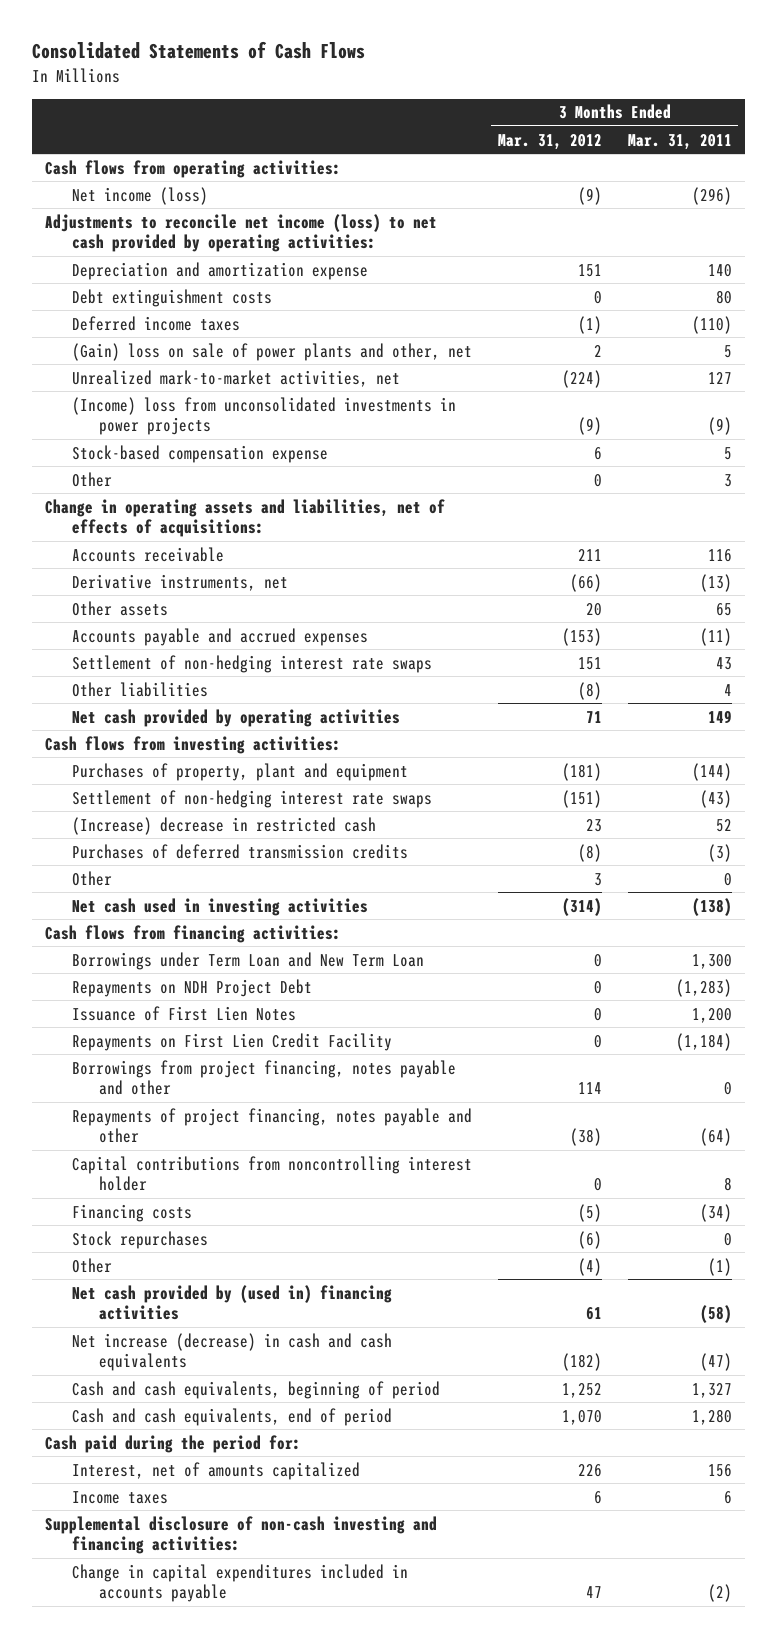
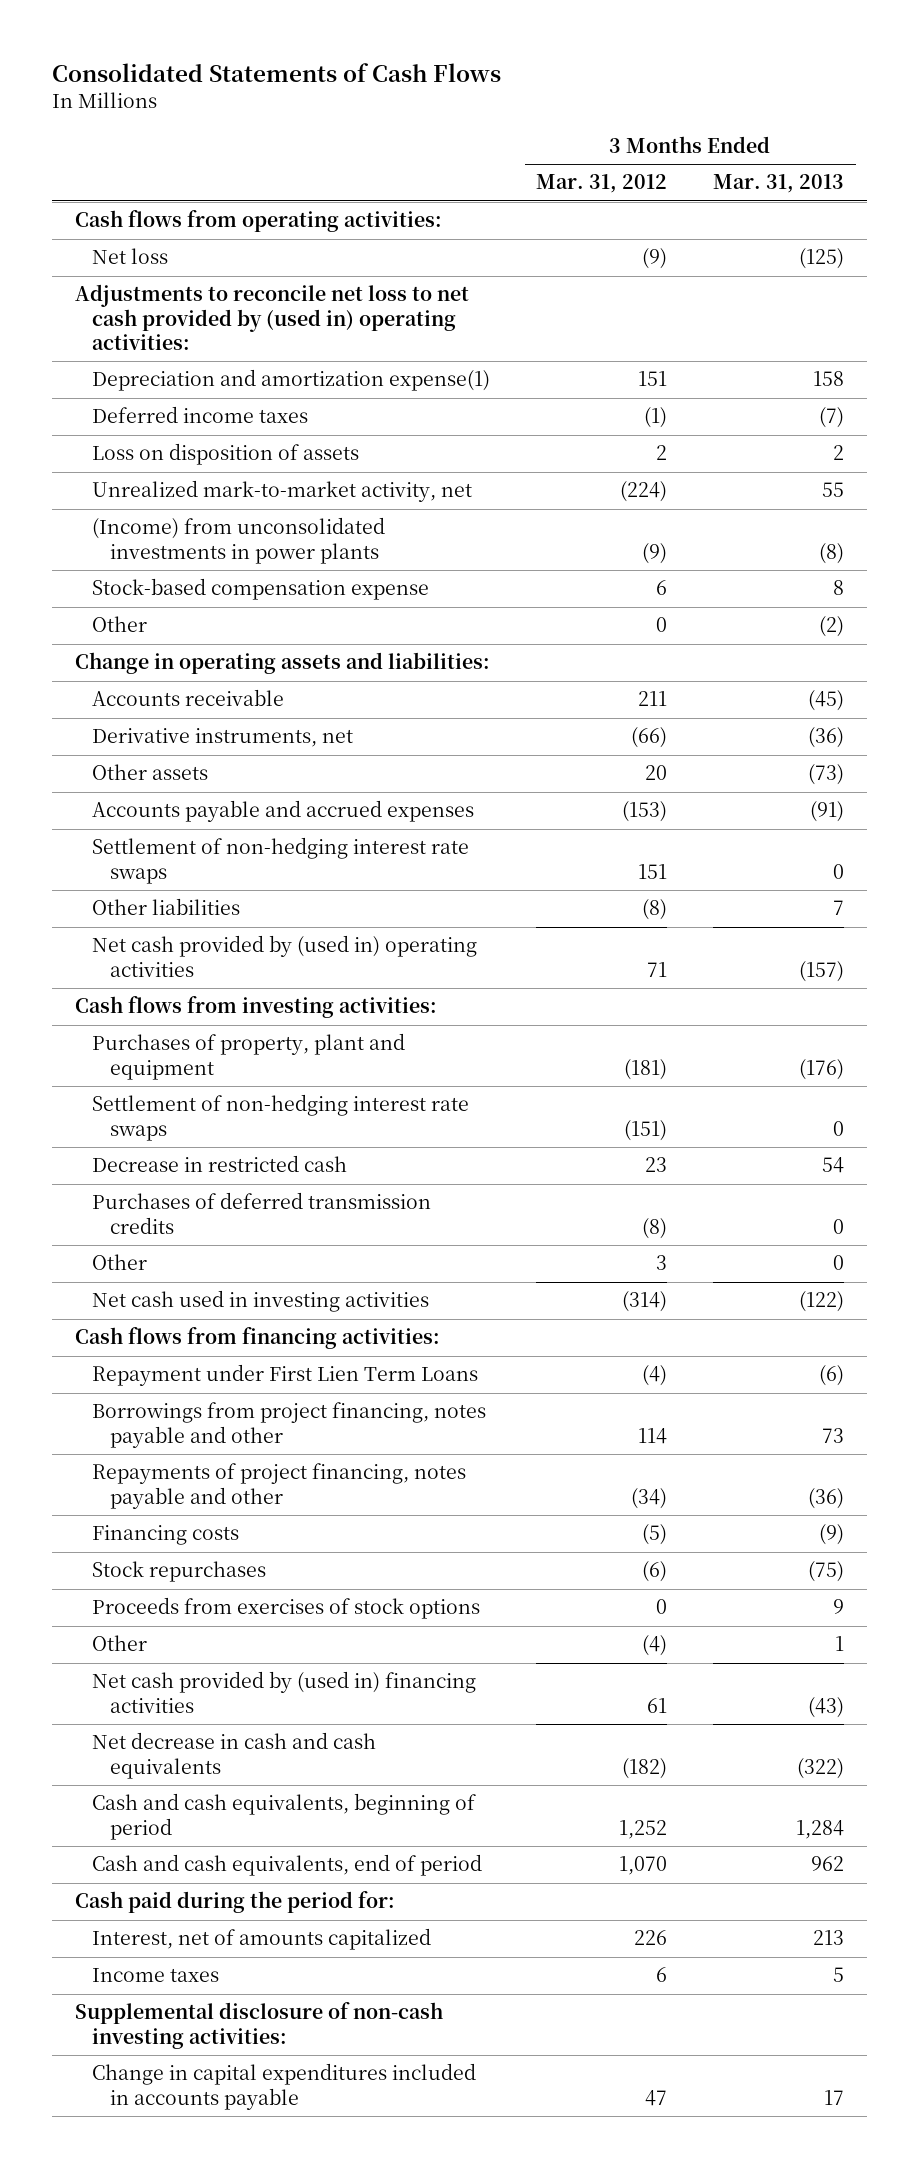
[627,133,732,150] Mar. 31, 2011 -> none
none -> [713,174,845,194] Mar. 31, 2013
[71,288,272,307] Debt extinguishment costs -> none
[71,186,208,205] Net income (loss) -> [92,248,169,265] Net loss
[44,213,437,253] Adjustments to reconcile net income (loss) to net cash provided by operating activities: -> [74,284,469,351] Adjustments to reconcile net loss to net cash provided by (used in) operating activities:
[71,261,368,280] Depreciation and amortization expense -> [92,369,491,392] Depreciation and amortization expense(1)
[71,342,472,361] (Gain) loss on sale of power plants and other, net -> [92,443,360,466] Loss on disposition of assets
[71,369,400,387] Unrealized mark-to-market activities, net -> [92,480,473,503] Unrealized mark-to-market activity, net
[71,396,456,436] (Income) loss from unconsolidated investments in power projects -> [92,517,386,564] (Income) from unconsolidated investments in power plants
[44,498,445,538] Change in operating assets and liabilities, net of effects of acquisitions: -> [74,652,490,675] Change in operating assets and liabilities:
[71,708,400,727] Net cash provided by operating activities -> [92,935,478,977] Net cash provided by (used in) operating activities
[71,816,376,835] (Increase) decrease in restricted cash -> [92,1155,348,1173] Decrease in restricted cash
[71,951,424,970] Borrowings under Term Loan and New Term Loan -> none
[71,978,312,997] Repayments on NDH Project Debt -> none
[71,1005,296,1021] Issuance of First Lien Notes -> none
[71,1032,392,1051] Repayments on First Lien Credit Facility -> none
none -> [92,1364,479,1387] Repayment under First Lien Term Loans
[71,1155,472,1192] Capital contributions from noncontrolling interest holder -> none
[569,1128,602,1147] (38) -> [631,1487,668,1509] (34)
none -> [92,1597,481,1620] Proceeds from exercises of stock options
[71,1332,392,1372] Net increase (decrease) in cash and cash equivalents -> [92,1732,377,1779] Net decrease in cash and cash equivalents
[44,1515,437,1555] Supplemental disclosure of non-cash investing and financing activities: -> [74,2002,443,2049] Supplemental disclosure of non-cash investing activities:

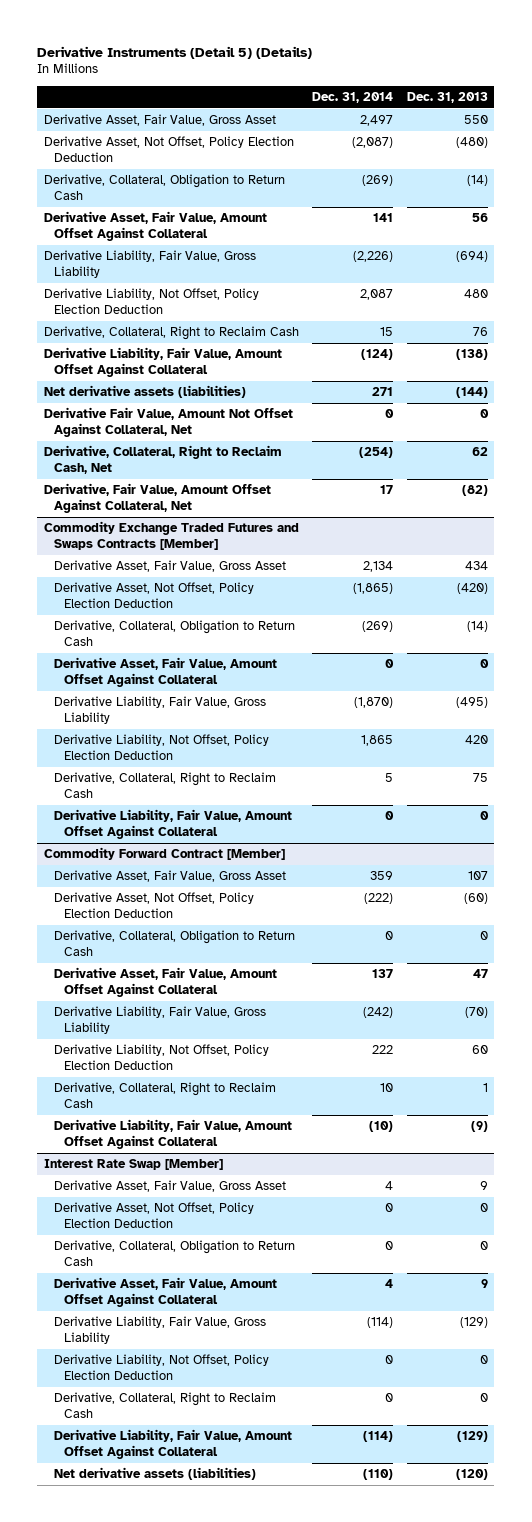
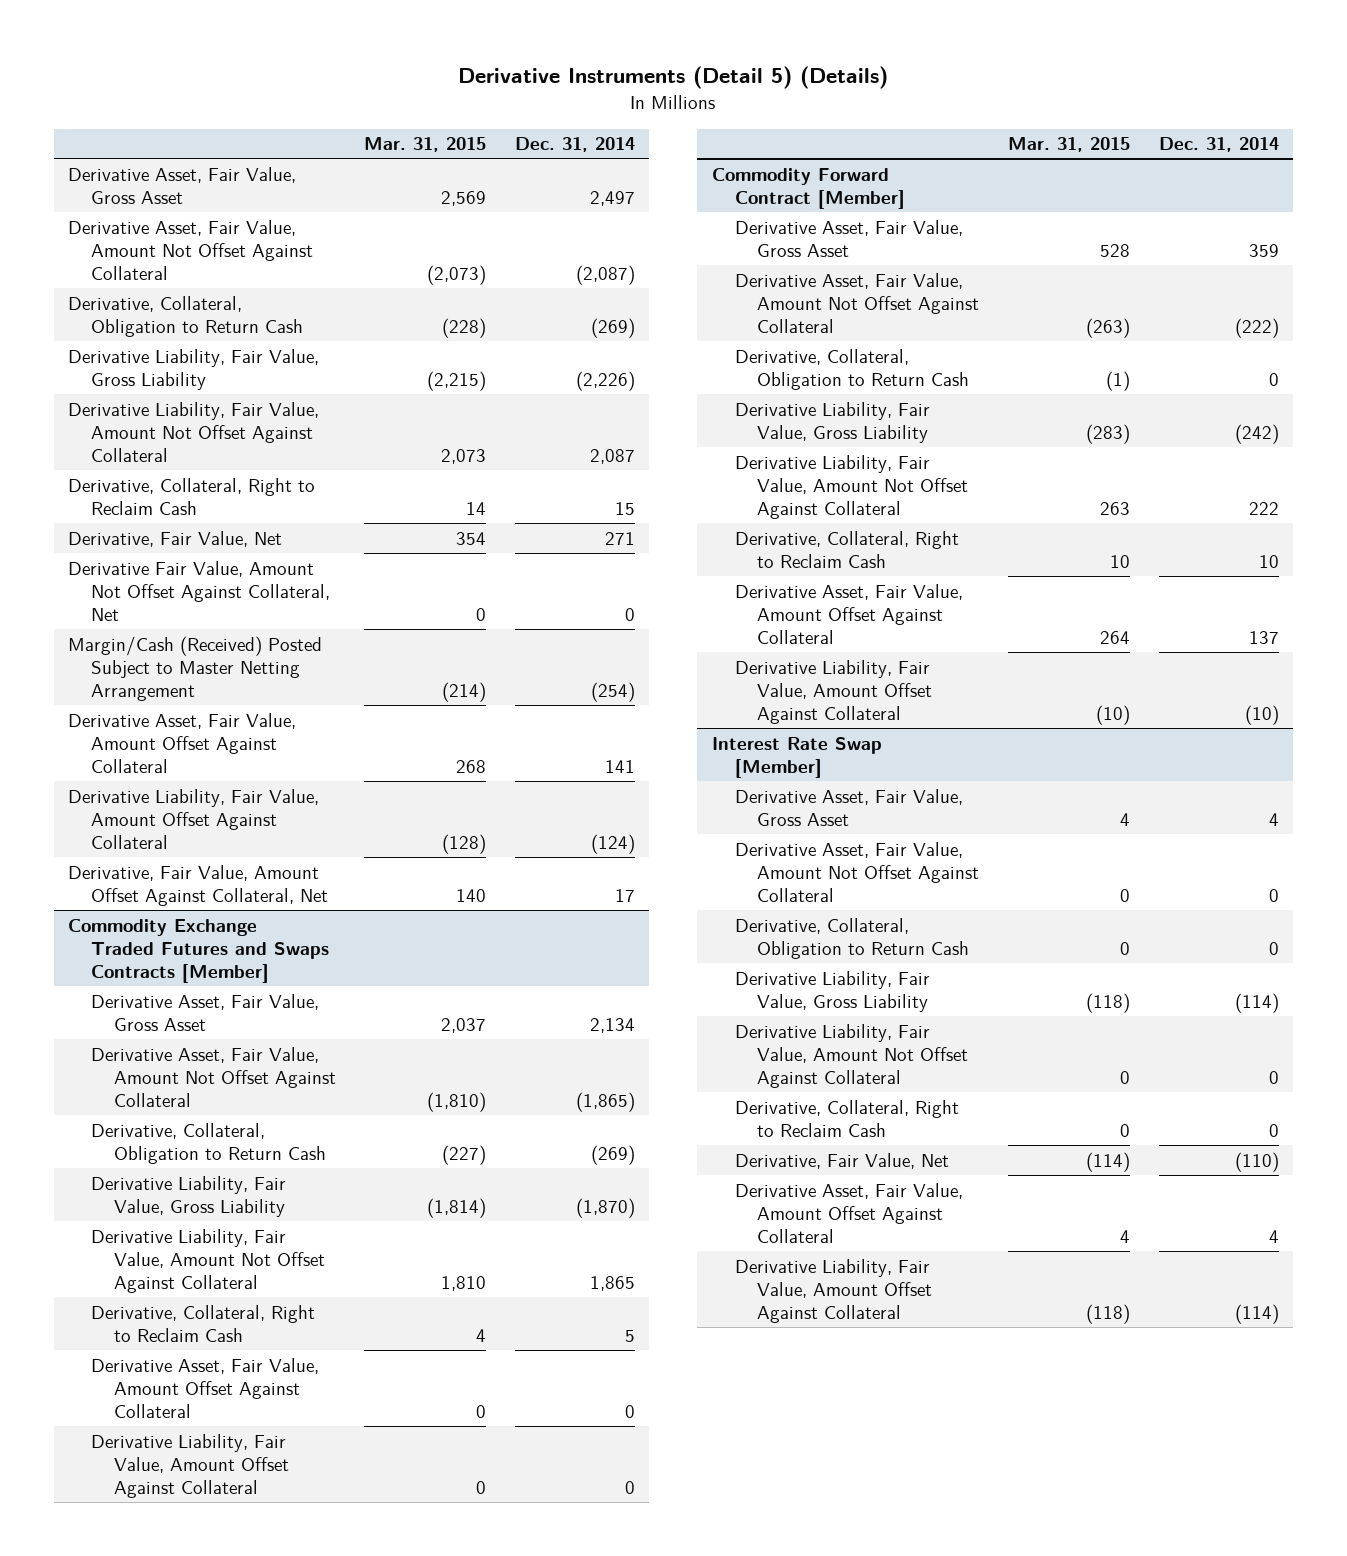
[406,91,488,103] Dec. 31, 2013 -> none
none -> [364,137,487,153] Mar. 31, 2015
[44,136,295,162] Derivative Asset, Not Offset, Policy Election Deduction -> [68,219,313,281] Derivative Asset, Fair Value, Amount Not Offset Against Collateral
[44,288,260,314] Derivative Liability, Not Offset, Policy Election Deduction -> [68,401,320,463] Derivative Liability, Fair Value, Amount Not Offset Against Collateral
[44,385,247,399] Net derivative assets (liabilities) -> [68,530,283,547] Derivative, Fair Value, Net
[44,445,283,474] Derivative, Collateral, Right to Reclaim Cash, Net -> [68,635,323,702] Margin/Cash (Received) Posted Subject to Master Netting Arrangement
[44,211,268,241] Derivative Asset, Fair Value, Amount Offset Against Collateral -> [68,712,297,774] Derivative Asset, Fair Value, Amount Offset Against Collateral
[44,347,283,377] Derivative Liability, Fair Value, Amount Offset Against Collateral -> [68,788,320,850] Derivative Liability, Fair Value, Amount Offset Against Collateral
[54,582,255,608] Derivative Asset, Not Offset, Policy Election Deduction -> [90,1046,336,1108] Derivative Asset, Fair Value, Amount Not Offset Against Collateral
[54,734,270,760] Derivative Liability, Not Offset, Policy Election Deduction -> [90,1228,325,1294] Derivative Liability, Fair Value, Amount Not Offset Against Collateral
[54,657,278,687] Derivative Asset, Fair Value, Amount Offset Against Collateral -> [90,1357,319,1419] Derivative Asset, Fair Value, Amount Offset Against Collateral
[54,892,255,918] Derivative Asset, Not Offset, Policy Election Deduction -> [734,272,980,334] Derivative Asset, Fair Value, Amount Not Offset Against Collateral
[54,1044,270,1070] Derivative Liability, Not Offset, Policy Election Deduction -> [734,454,969,520] Derivative Liability, Fair Value, Amount Not Offset Against Collateral
[54,967,278,997] Derivative Asset, Fair Value, Amount Offset Against Collateral -> [734,583,963,645] Derivative Asset, Fair Value, Amount Offset Against Collateral
[54,1202,255,1228] Derivative Asset, Not Offset, Policy Election Deduction -> [734,841,980,903] Derivative Asset, Fair Value, Amount Not Offset Against Collateral
[54,1354,270,1380] Derivative Liability, Not Offset, Policy Election Deduction -> [734,1023,969,1089] Derivative Liability, Fair Value, Amount Not Offset Against Collateral
none -> [734,1152,949,1169] Derivative, Fair Value, Net
[54,1277,278,1307] Derivative Asset, Fair Value, Amount Offset Against Collateral -> [734,1182,963,1244] Derivative Asset, Fair Value, Amount Offset Against Collateral
[54,1467,257,1481] Net derivative assets (liabilities) -> none

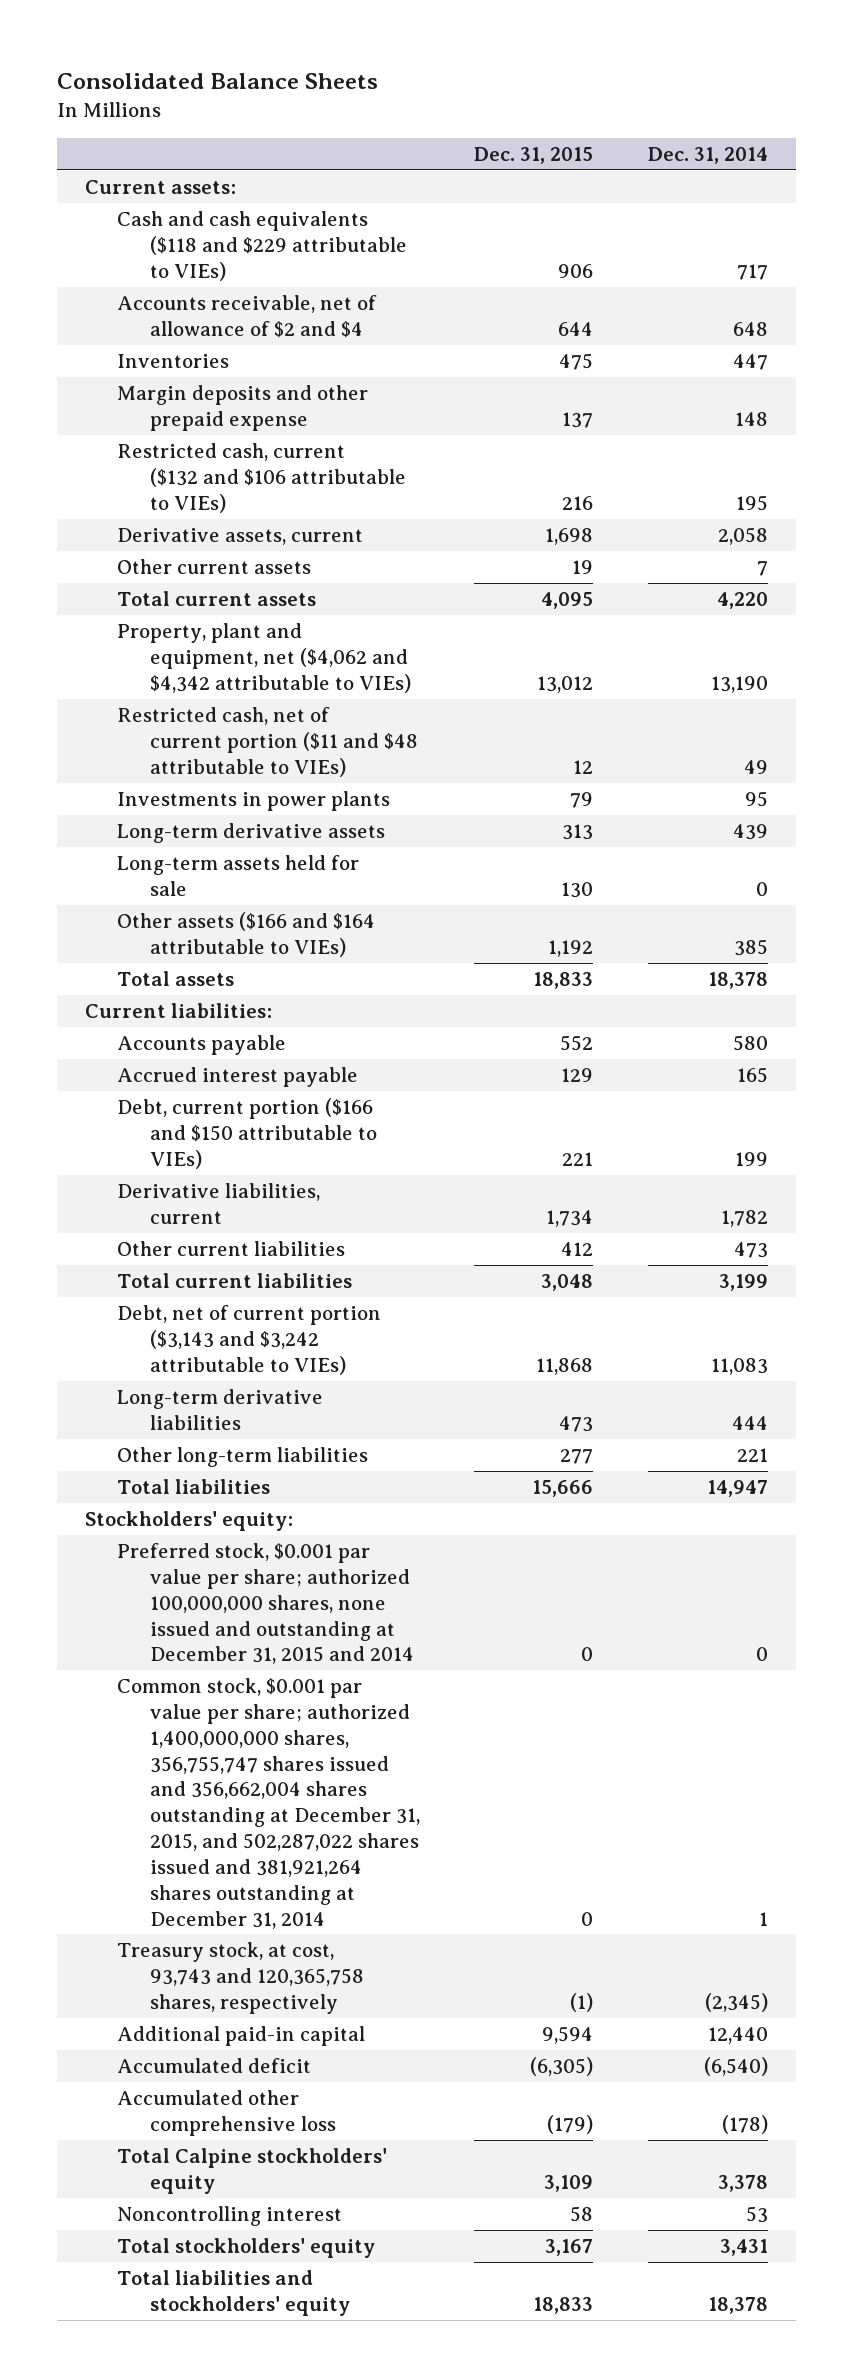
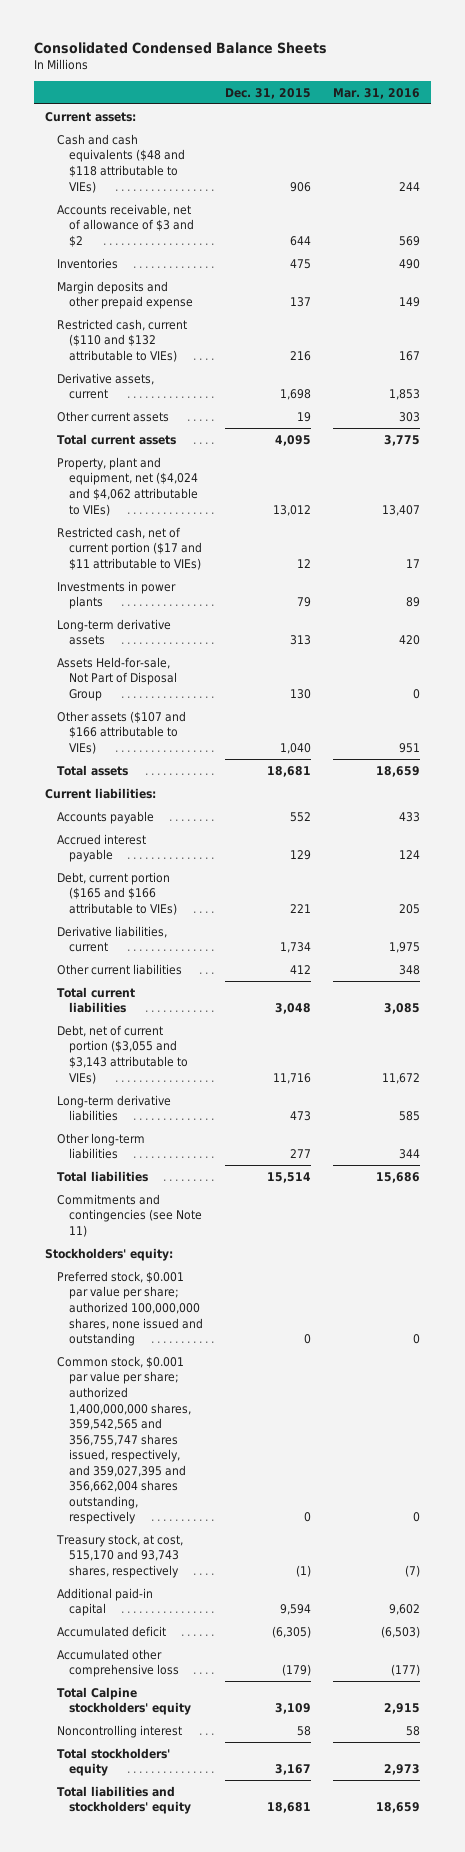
[57,73,379,90] Consolidated Balance Sheets -> [33,41,327,54] Consolidated Condensed Balance Sheets
[648,146,769,164] Dec. 31, 2014 -> none
none -> [332,87,420,99] Mar. 31, 2016
[117,211,407,281] Cash and cash equivalents ($118 and $229 attributable to VIEs) -> [57,133,186,193] Cash and cash equivalents ($48 and $118 attributable to VIEs)
[117,295,378,338] Accounts receivable, net of allowance of $2 and $4 -> [57,203,195,247] Accounts receivable, net of allowance of $3 and $2
[117,443,406,513] Restricted cash, current ($132 and $106 attributable to VIEs) -> [57,318,188,362] Restricted cash, current ($110 and $132 attributable to VIEs)
[117,623,411,693] Property, plant and equipment, net ($4,062 and $4,342 attributable to VIEs) -> [57,456,199,516] Property, plant and equipment, net ($4,024 and $4,062 attributable to VIEs)
[117,707,418,777] Restricted cash, net of current portion ($11 and $48 attributable to VIEs) -> [57,526,203,570] Restricted cash, net of current portion ($17 and $11 attributable to VIEs)
[117,855,360,896] Long-term assets held for sale -> [57,656,178,701] Assets Held-for-sale, Not Part of Disposal Group
[117,912,376,957] Other assets ($166 and $164 attributable to VIEs) -> [57,710,187,754] Other assets ($107 and $166 attributable to VIEs)
[548,939,594,957] 1,192 -> [279,742,311,754] 1,040
[533,972,594,990] 18,833 -> [266,765,311,777] 18,681
[117,1098,377,1169] Debt, current portion ($166 and $150 attributable to VIEs) -> [57,871,178,915] Debt, current portion ($165 and $166 attributable to VIEs)
[117,1305,382,1375] Debt, net of current portion ($3,143 and $3,242 attributable to VIEs) -> [57,1024,189,1084] Debt, net of current portion ($3,055 and $3,143 attributable to VIEs)
[536,1357,594,1375] 11,868 -> [272,1072,311,1084] 11,716
[532,1480,594,1498] 15,666 -> [266,1171,311,1183] 15,514
none -> [57,1193,203,1237] Commitments and contingencies (see Note 11)
[117,1543,414,1665] Preferred stock, $0.001 par value per share; authorized 100,000,000 shares, none issued and outstanding at December 31, 2015 and 2014 -> [57,1270,204,1347] Preferred stock, $0.001 par value per share; authorized 100,000,000 shares, none issued and outstanding
[117,1678,420,1929] Common stock, $0.001 par value per share; authorized 1,400,000,000 shares, 356,755,747 shares issued and 356,662,004 shares outstanding at December 31, 2015, and 502,287,022 shares issued and 381,921,264 shares outstanding at December 31, 2014 -> [57,1355,192,1525] Common stock, $0.001 par value per share; authorized 1,400,000,000 shares, 359,542,565 and 356,755,747 shares issued, respectively, and 359,027,395 and 356,662,004 shares outstanding, respectively
[117,1942,364,2014] Treasury stock, at cost, 93,743 and 120,365,758 shares, respectively -> [56,1533,184,1578] Treasury stock, at cost, 515,170 and 93,743 shares, respectively
[533,2296,594,2314] 18,833 -> [266,1802,311,1814] 18,681

